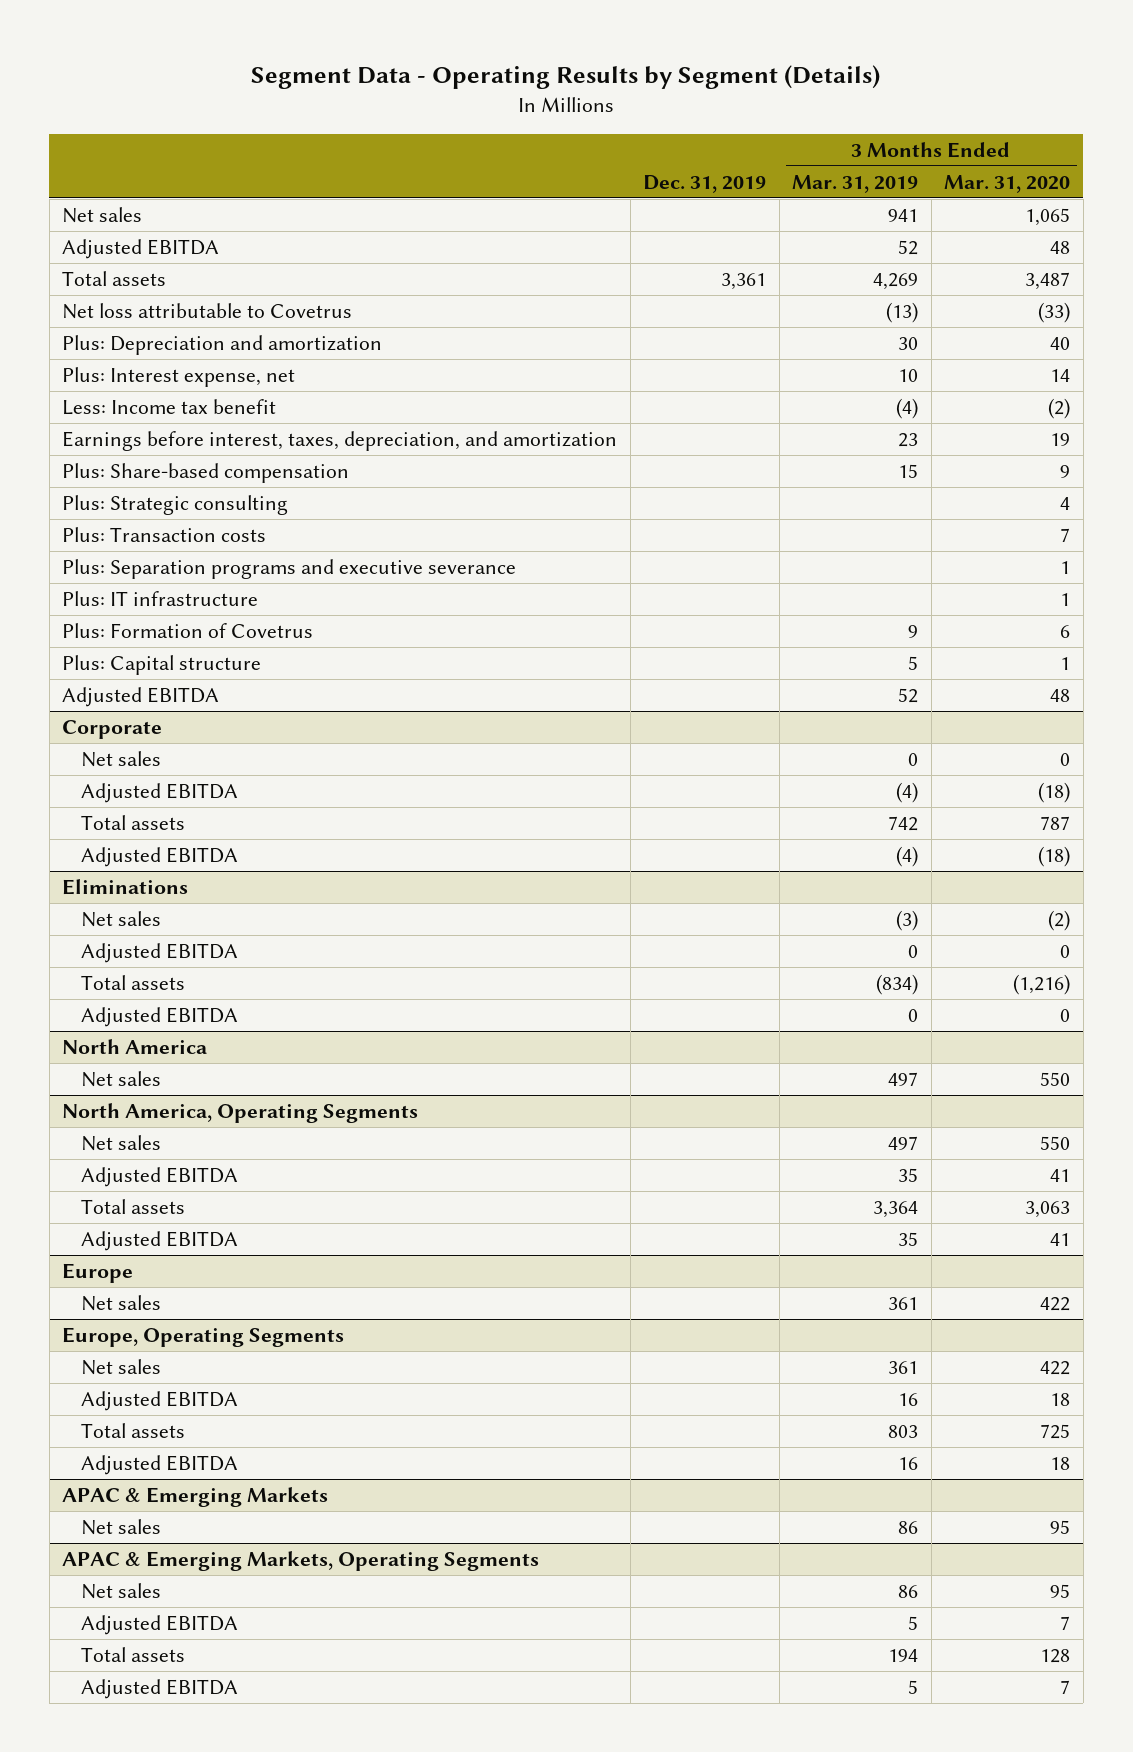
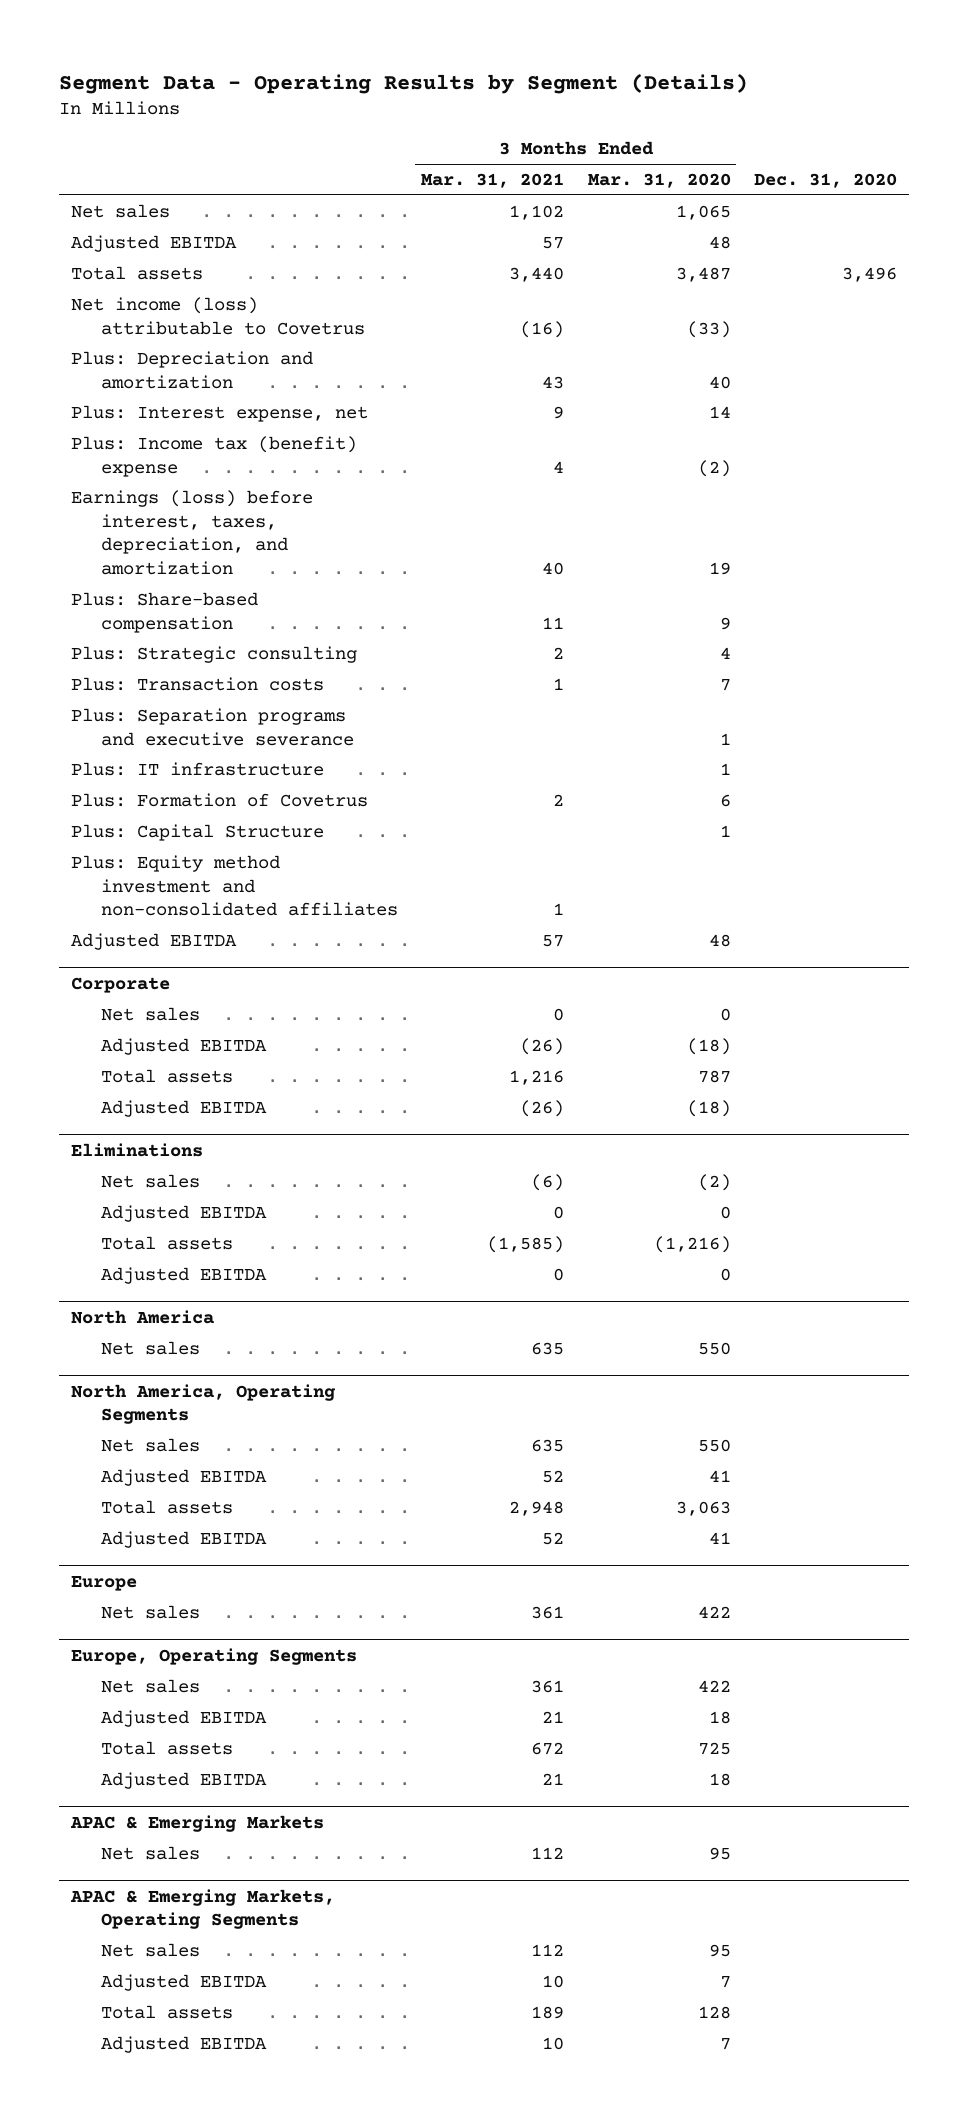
[643,174,767,193] Dec. 31, 2019 -> none
[792,174,919,193] Mar. 31, 2019 -> none
none -> [421,173,565,189] Mar. 31, 2021
none -> [754,173,898,189] Dec. 31, 2020
[62,302,353,319] Net loss attributable to Covetrus -> [70,296,365,335] Net income (loss) attributable to Covetrus
[62,398,277,415] Less: Income tax benefit -> [70,435,357,477] Plus: Income tax (benefit) expense
[62,430,618,451] Earnings before interest, taxes, depreciation, and amortization -> [70,489,313,575] Earnings (loss) before interest, taxes, depreciation, and amortization
[62,654,262,675] Plus: Capital structure -> [70,823,324,841] Plus: Capital Structure
none -> [70,854,398,917] Plus: Equity method investment and non-consolidated affiliates

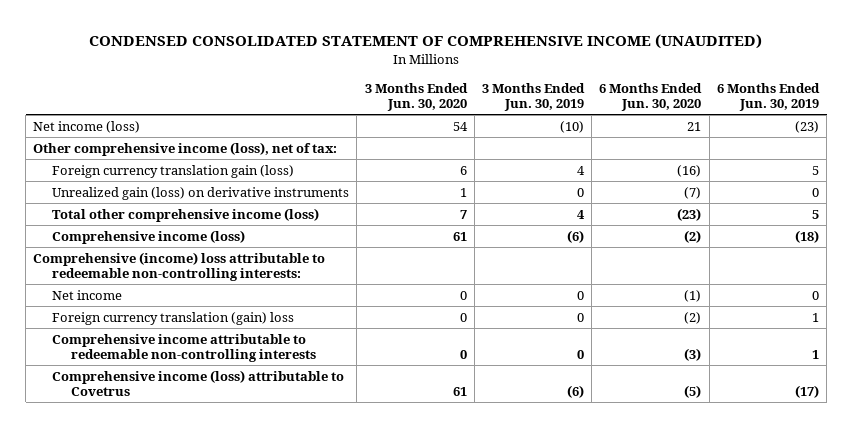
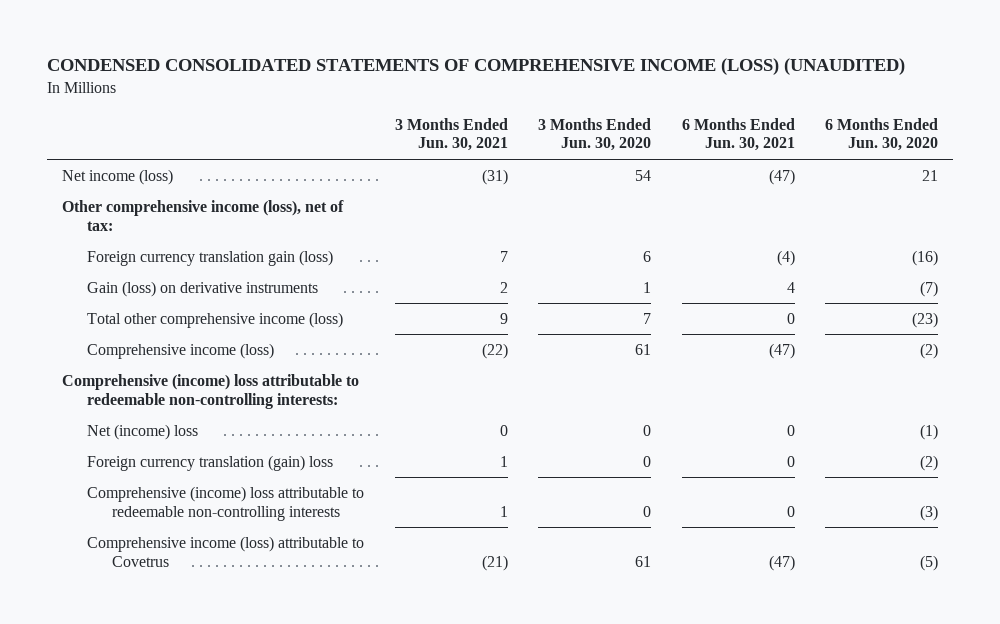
[89,34,763,50] CONDENSED CONSOLIDATED STATEMENT OF COMPREHENSIVE INCOME (UNAUDITED) -> [46,58,905,76] CONDENSED CONSOLIDATED STATEMENTS OF COMPREHENSIVE INCOME (LOSS) (UNAUDITED)
[482,82,586,112] 3 Months Ended Jun. 30, 2019 -> none
[716,82,820,112] 6 Months Ended Jun. 30, 2019 -> none
none -> [394,117,508,152] 3 Months Ended Jun. 30, 2021
none -> [681,117,795,152] 6 Months Ended Jun. 30, 2021
[52,186,350,200] Unrealized gain (loss) on derivative instruments -> [87,280,319,297] Gain (loss) on derivative instruments
[52,289,123,300] Net income -> [87,423,199,440] Net (income) loss
[52,333,316,362] Comprehensive income attributable to redeemable non-controlling interests -> [87,485,365,521] Comprehensive (income) loss attributable to redeemable non-controlling interests

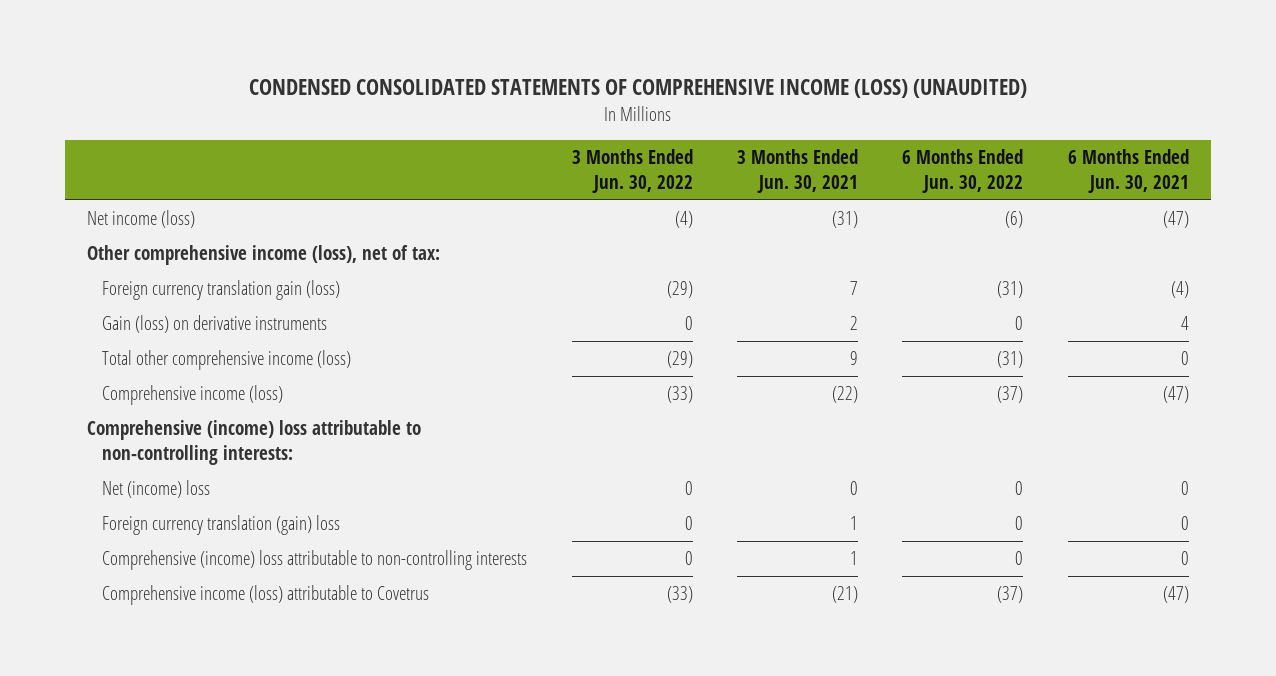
[538,117,652,152] 3 Months Ended Jun. 30, 2020 -> none
[824,117,938,152] 6 Months Ended Jun. 30, 2020 -> none
none -> [571,149,693,194] 3 Months Ended Jun. 30, 2022
none -> [902,149,1024,194] 6 Months Ended Jun. 30, 2022
[61,373,359,409] Comprehensive (income) loss attributable to redeemable non-controlling interests: -> [87,420,422,466] Comprehensive (income) loss attributable to non-controlling interests:
[87,485,365,521] Comprehensive (income) loss attributable to redeemable non-controlling interests -> [102,550,528,571] Comprehensive (income) loss attributable to non-controlling interests

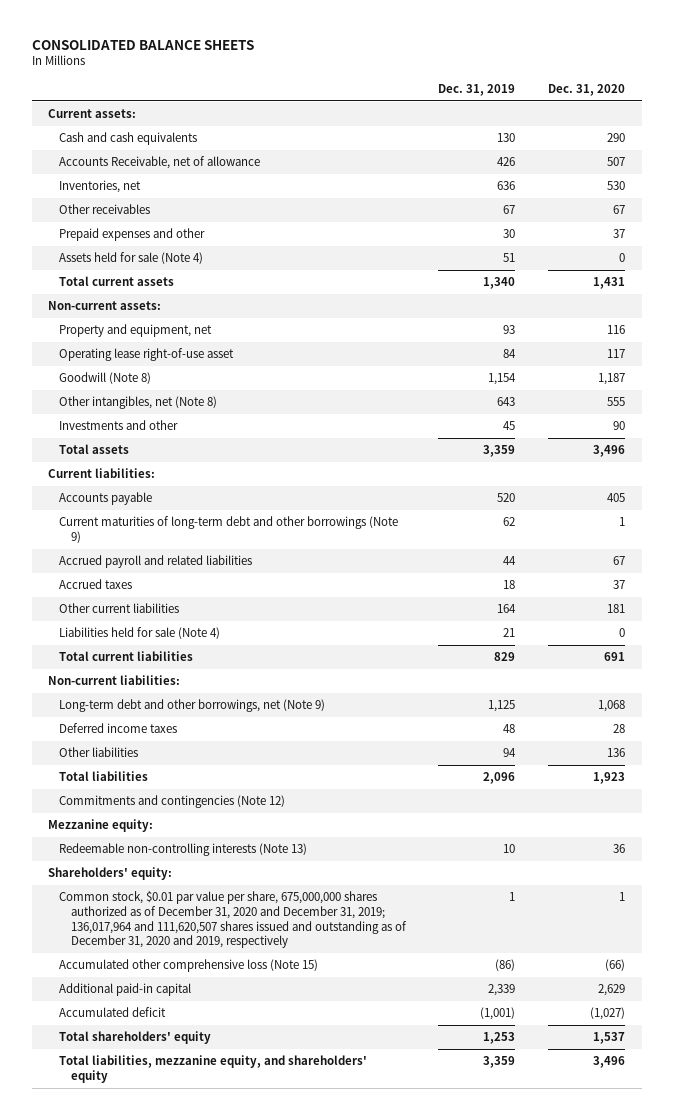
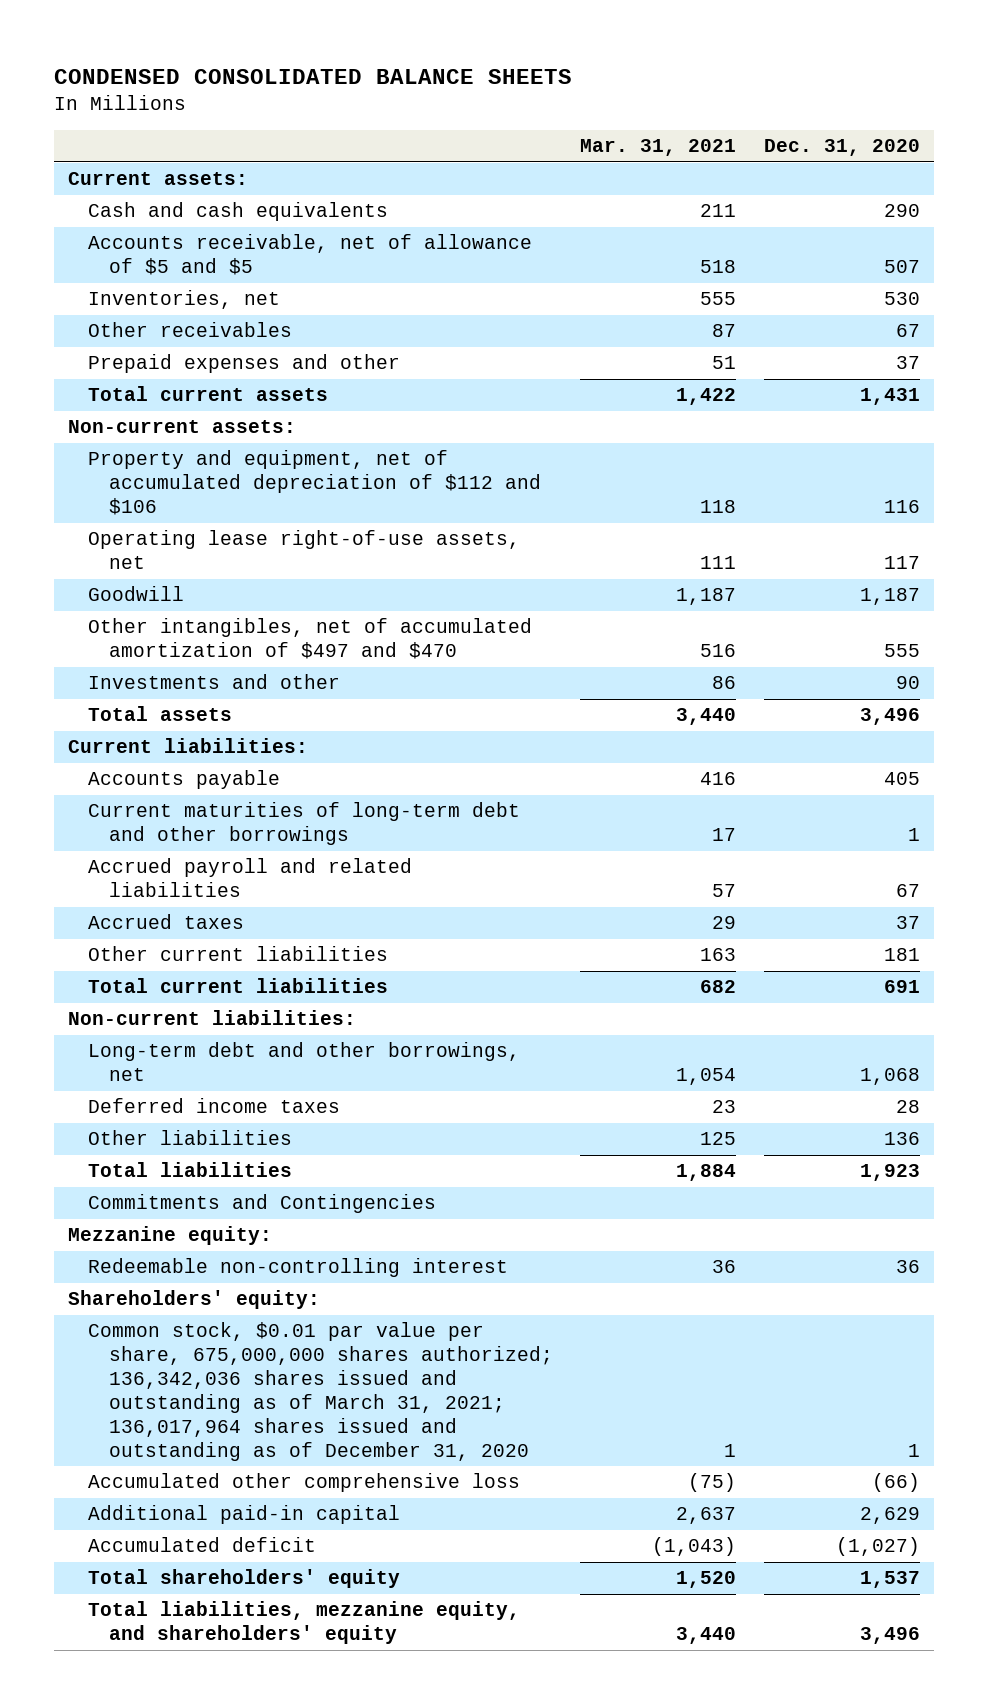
[31,39,254,50] CONSOLIDATED BALANCE SHEETS -> [53,68,572,84] CONDENSED CONSOLIDATED BALANCE SHEETS
[438,84,516,97] Dec. 31, 2019 -> none
none -> [580,139,737,157] Mar. 31, 2021
[59,156,261,170] Accounts Receivable, net of allowance -> [88,234,533,276] Accounts receivable, net of allowance of $5 and $5
[59,252,204,265] Assets held for sale (Note 4) -> none
[59,324,213,338] Property and equipment, net -> [88,450,541,516] Property and equipment, net of accumulated depreciation of $112 and $106
[59,348,235,362] Operating lease right-of-use asset -> [88,530,521,570] Operating lease right-of-use assets, net
[59,372,152,385] Goodwill (Note 8) -> [88,586,185,602] Goodwill
[59,396,218,410] Other intangibles, net (Note 8) -> [88,618,533,660] Other intangibles, net of accumulated amortization of $497 and $470
[59,516,399,543] Current maturities of long-term debt and other borrowings (Note 9) -> [88,802,521,846] Current maturities of long-term debt and other borrowings
[59,627,221,640] Liabilities held for sale (Note 4) -> none
[59,699,326,713] Long-term debt and other borrowings, net (Note 9) -> [88,1042,521,1082] Long-term debt and other borrowings, net
[59,795,286,809] Commitments and contingencies (Note 12) -> [88,1194,437,1214] Commitments and Contingencies
[59,843,308,857] Redeemable non-controlling interests (Note 13) -> [88,1258,509,1278] Redeemable non-controlling interest
[59,891,407,949] Common stock, $0.01 par value per share, 675,000,000 shares authorized as of December 31, 2020 and December 31, 2019; 136,017,964 and 111,620,507 shares issued and outstanding as of December 31, 2020 and 2019, respectively -> [88,1322,553,1461] Common stock, $0.01 par value per share, 675,000,000 shares authorized; 136,342,036 shares issued and outstanding as of March 31, 2021; 136,017,964 shares issued and outstanding as of December 31, 2020
[59,959,319,973] Accumulated other comprehensive loss (Note 15) -> [88,1473,521,1493] Accumulated other comprehensive loss

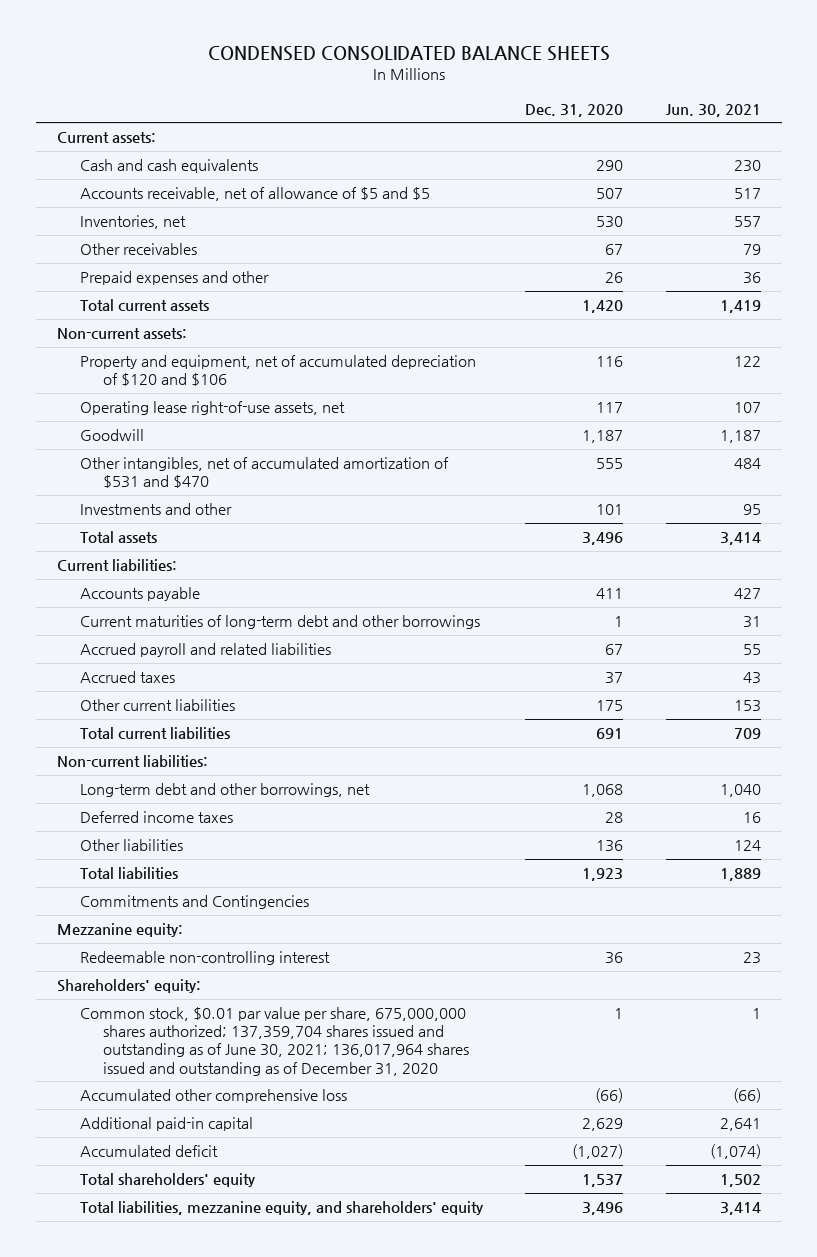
[580,139,737,157] Mar. 31, 2021 -> none
none -> [665,103,761,117] Jun. 30, 2021
[895,356,920,370] 37 -> [605,272,624,284] 26
[859,388,920,406] 1,431 -> [582,300,624,314] 1,420
[88,450,541,516] Property and equipment, net of accumulated depreciation of $112 and $106 -> [80,355,477,387] Property and equipment, net of accumulated depreciation of $120 and $106
[88,618,533,660] Other intangibles, net of accumulated amortization of $497 and $470 -> [80,457,450,489] Other intangibles, net of accumulated amortization of $531 and $470
[895,676,920,690] 90 -> [596,504,624,516] 101
[883,772,920,786] 405 -> [596,588,624,600] 411
[883,948,920,962] 181 -> [596,700,624,712] 175
[88,1322,553,1461] Common stock, $0.01 par value per share, 675,000,000 shares authorized; 136,342,036 shares issued and outstanding as of March 31, 2021; 136,017,964 shares issued and outstanding as of December 31, 2020 -> [80,1007,470,1076] Common stock, $0.01 par value per share, 675,000,000 shares authorized; 137,359,704 shares issued and outstanding as of June 30, 2021; 136,017,964 shares issued and outstanding as of December 31, 2020

